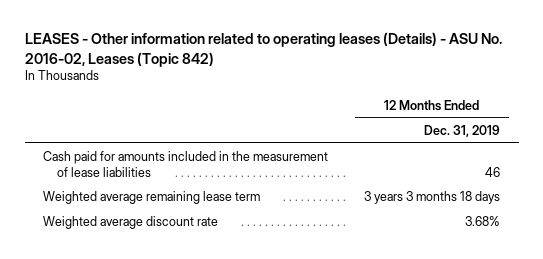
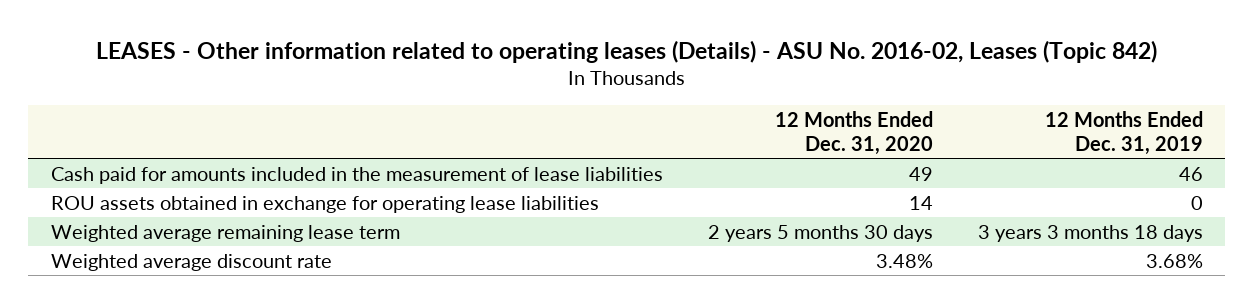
none -> [774,110,933,155] 12 Months Ended Dec. 31, 2020
none -> [50,195,599,213] ROU assets obtained in exchange for operating lease liabilities

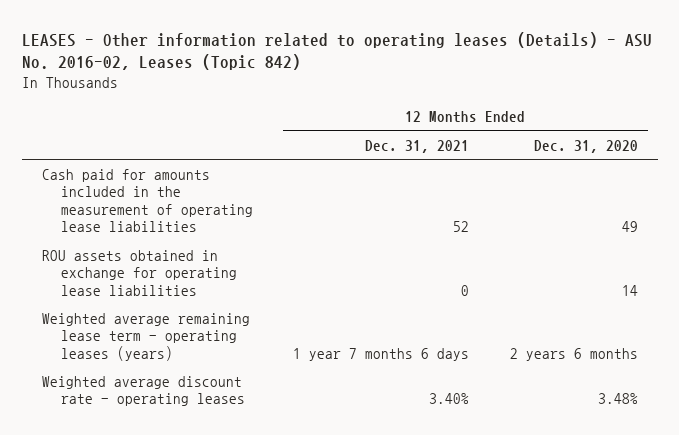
[1044,110,1203,155] 12 Months Ended Dec. 31, 2019 -> none
none -> [365,139,470,153] Dec. 31, 2021
[50,166,663,184] Cash paid for amounts included in the measurement of lease liabilities -> [41,169,254,233] Cash paid for amounts included in the measurement of operating lease liabilities
[50,224,400,242] Weighted average remaining lease term -> [41,313,250,361] Weighted average remaining lease term - operating leases (years)
[707,224,933,242] 2 years 5 months 30 days -> [509,347,638,361] 2 years 6 months
[50,253,332,271] Weighted average discount rate -> [41,376,246,407] Weighted average discount rate - operating leases

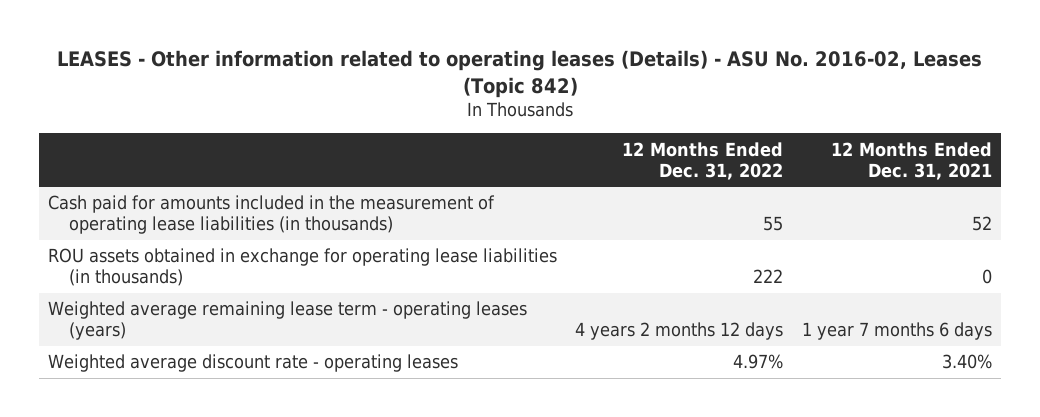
[533,139,638,153] Dec. 31, 2020 -> none
none -> [622,141,784,180] 12 Months Ended Dec. 31, 2022
[41,169,254,233] Cash paid for amounts included in the measurement of operating lease liabilities -> [47,195,495,235] Cash paid for amounts included in the measurement of operating lease liabilities (in thousands)
[41,250,238,296] ROU assets obtained in exchange for operating lease liabilities -> [47,248,557,287] ROU assets obtained in exchange for operating lease liabilities (in thousands)

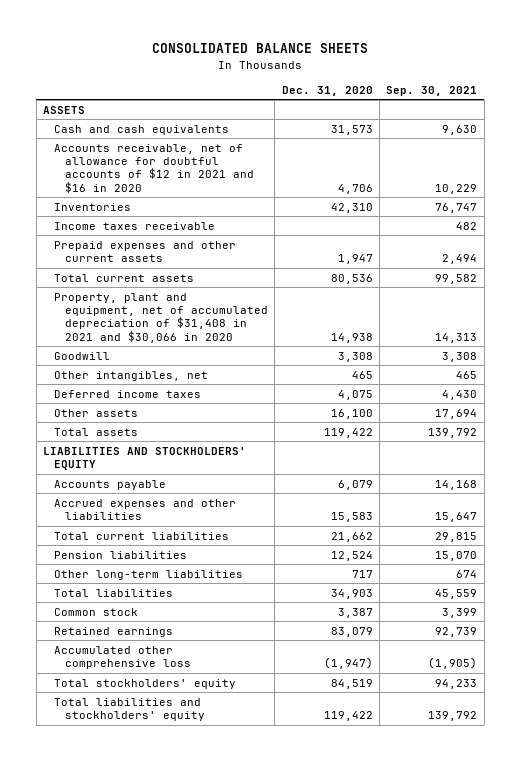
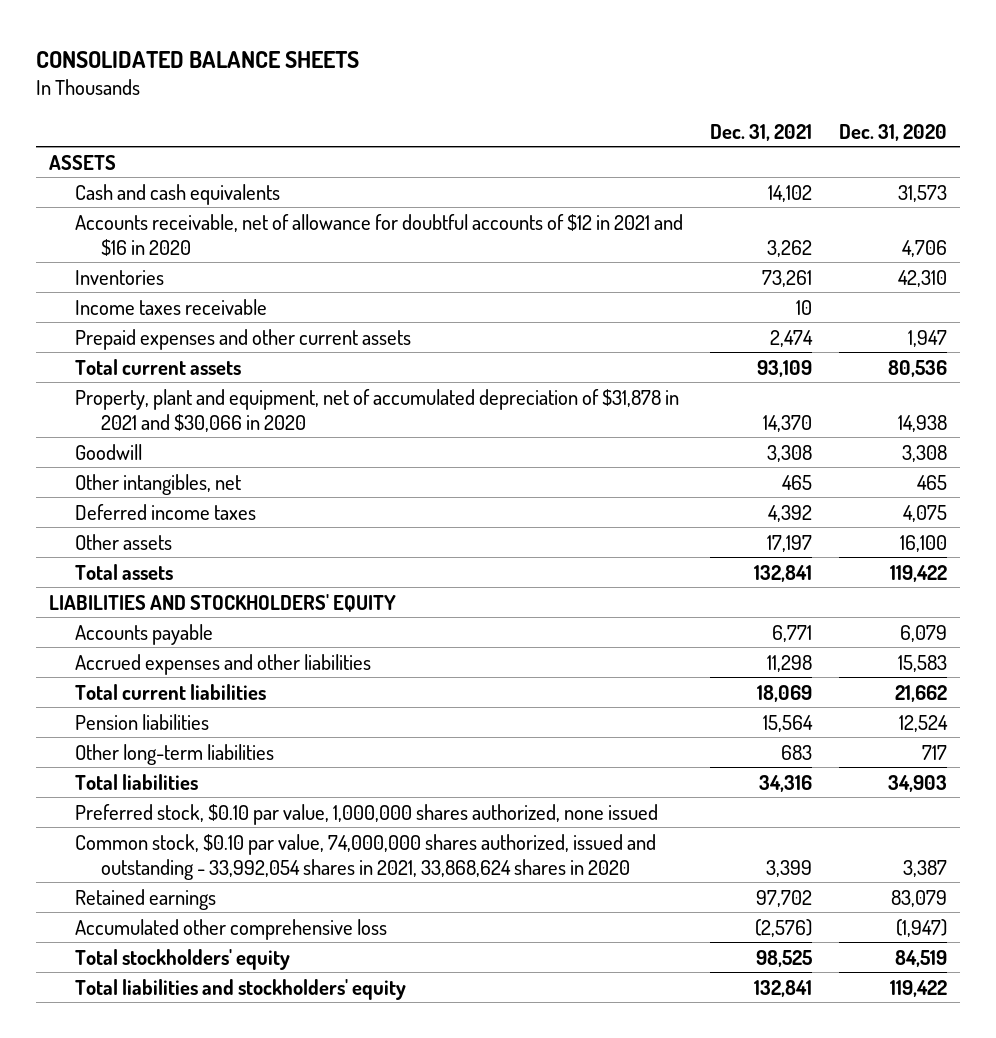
[386,85,478,96] Sep. 30, 2021 -> none
none -> [709,123,812,141] Dec. 31, 2021
[53,292,269,343] Property, plant and equipment, net of accumulated depreciation of $31,408 in 2021 and $30,066 in 2020 -> [75,388,680,432] Property, plant and equipment, net of accumulated depreciation of $31,878 in 2021 and $30,066 in 2020
none -> [75,803,659,825] Preferred stock, $0.10 par value, 1,000,000 shares authorized, none issued
[53,607,138,616] Common stock -> [75,833,657,880] Common stock, $0.10 par value, 74,000,000 shares authorized, issued and outstanding - 33,992,054 shares in 2021, 33,868,624 shares in 2020

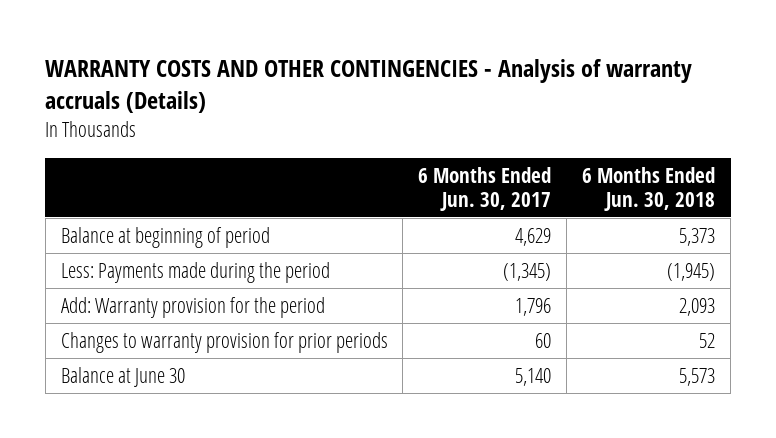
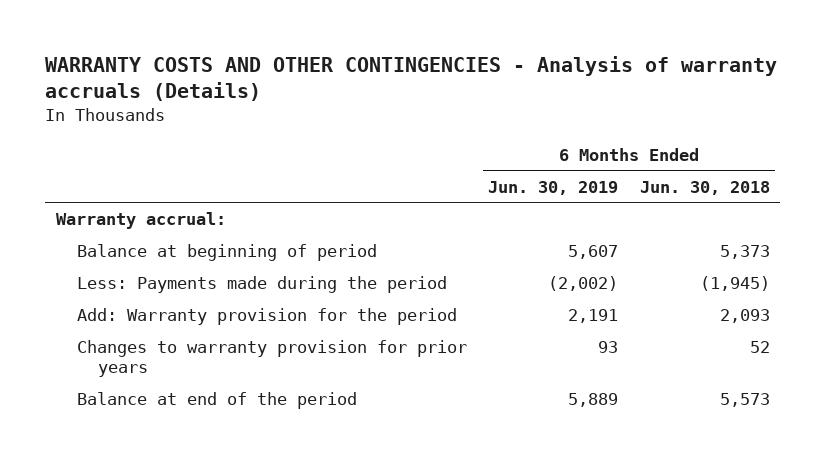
[418,166,552,212] 6 Months Ended Jun. 30, 2017 -> none
none -> [488,180,619,195] Jun. 30, 2019
none -> [55,212,226,230] Warranty accrual:
[60,331,388,353] Changes to warranty provision for prior periods -> [77,340,468,377] Changes to warranty provision for prior years
[60,366,185,387] Balance at June 30 -> [77,392,358,410] Balance at end of the period

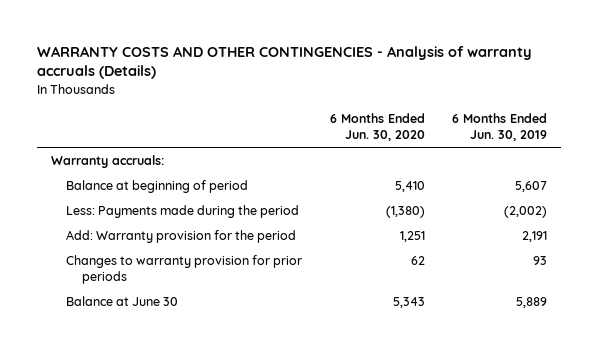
[639,180,770,195] Jun. 30, 2018 -> none
none -> [329,113,425,142] 6 Months Ended Jun. 30, 2020
[55,212,226,230] Warranty accrual: -> [50,155,164,169] Warranty accruals:
[77,340,468,377] Changes to warranty provision for prior years -> [66,255,303,285] Changes to warranty provision for prior periods
[77,392,358,410] Balance at end of the period -> [66,296,179,307] Balance at June 30

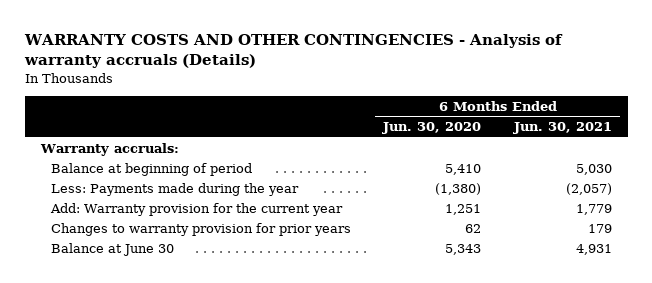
[452,113,548,142] 6 Months Ended Jun. 30, 2019 -> none
none -> [512,122,612,135] Jun. 30, 2021
[66,205,300,219] Less: Payments made during the period -> [51,182,300,196] Less: Payments made during the year
[66,230,297,244] Add: Warranty provision for the period -> [50,202,344,216] Add: Warranty provision for the current year
[66,255,303,285] Changes to warranty provision for prior periods -> [51,222,352,236] Changes to warranty provision for prior years

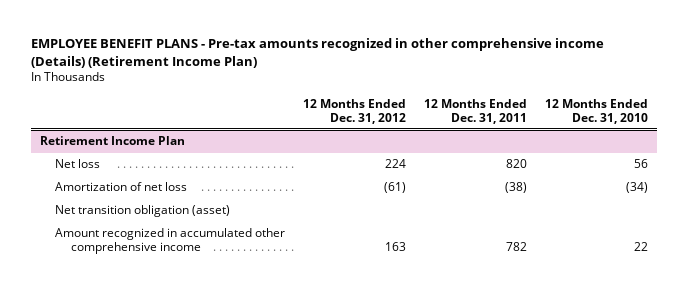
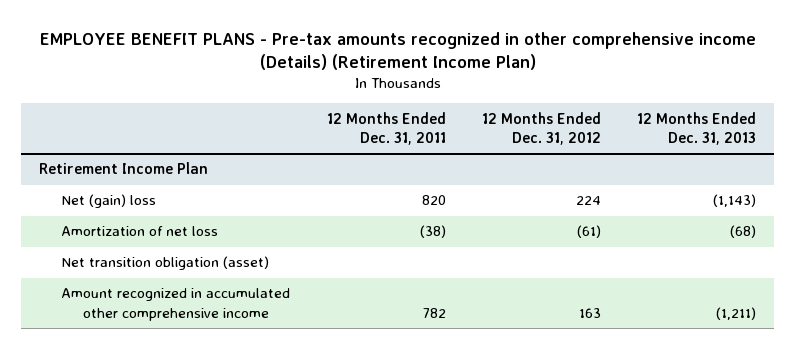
[545,98,649,124] 12 Months Ended Dec. 31, 2010 -> none
none -> [636,111,756,146] 12 Months Ended Dec. 31, 2013
[55,159,101,169] Net loss -> [61,194,157,209] Net (gain) loss

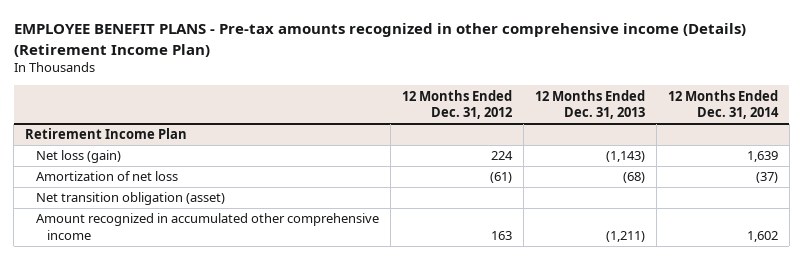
[326,111,446,146] 12 Months Ended Dec. 31, 2011 -> none
none -> [667,89,779,120] 12 Months Ended Dec. 31, 2014
[61,194,157,209] Net (gain) loss -> [36,150,122,164] Net loss (gain)

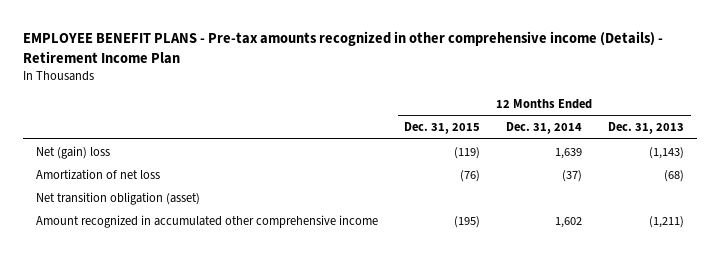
[13,23,746,57] EMPLOYEE BENEFIT PLANS - Pre-tax amounts recognized in other comprehensive income (Details) (Retirement Income Plan) -> [23,30,664,64] EMPLOYEE BENEFIT PLANS - Pre-tax amounts recognized in other comprehensive income (Details) - Retirement Income Plan
[402,89,513,120] 12 Months Ended Dec. 31, 2012 -> none
none -> [404,122,481,135] Dec. 31, 2015
[25,128,188,140] Retirement Income Plan -> none
[36,150,122,164] Net loss (gain) -> [36,145,111,159] Net (gain) loss

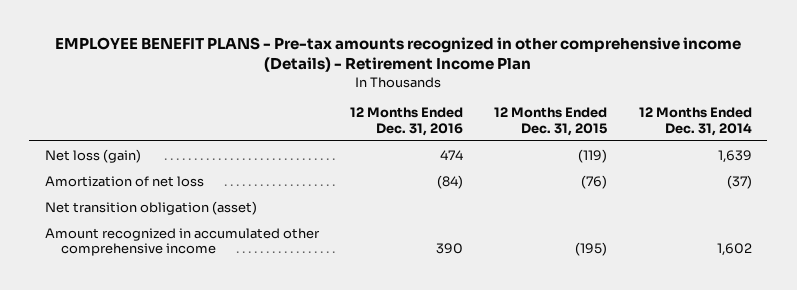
[608,122,685,135] Dec. 31, 2013 -> none
none -> [350,107,464,136] 12 Months Ended Dec. 31, 2016
[36,145,111,159] Net (gain) loss -> [45,148,142,163] Net loss (gain)

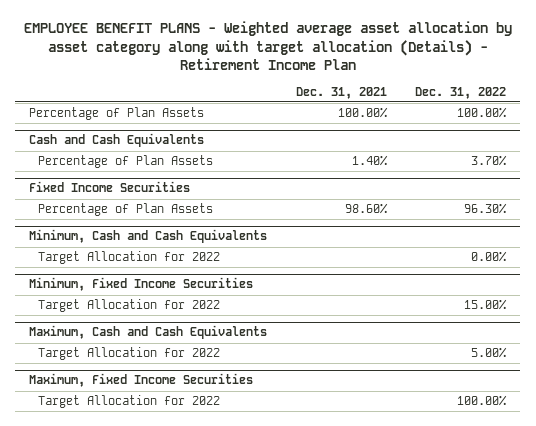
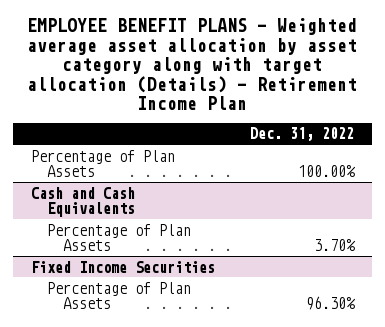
[295,86,387,99] Dec. 31, 2021 -> none
[29,229,268,244] Minimum, Cash and Cash Equivalents -> none
[38,251,221,265] Target Allocation for 2022 -> none
[29,277,254,292] Minimum, Fixed Income Securities -> none
[38,299,221,313] Target Allocation for 2022 -> none
[29,325,268,340] Maximum, Cash and Cash Equivalents -> none
[38,347,221,361] Target Allocation for 2022 -> none
[29,373,254,388] Maximum, Fixed Income Securities -> none
[38,395,221,409] Target Allocation for 2022 -> none

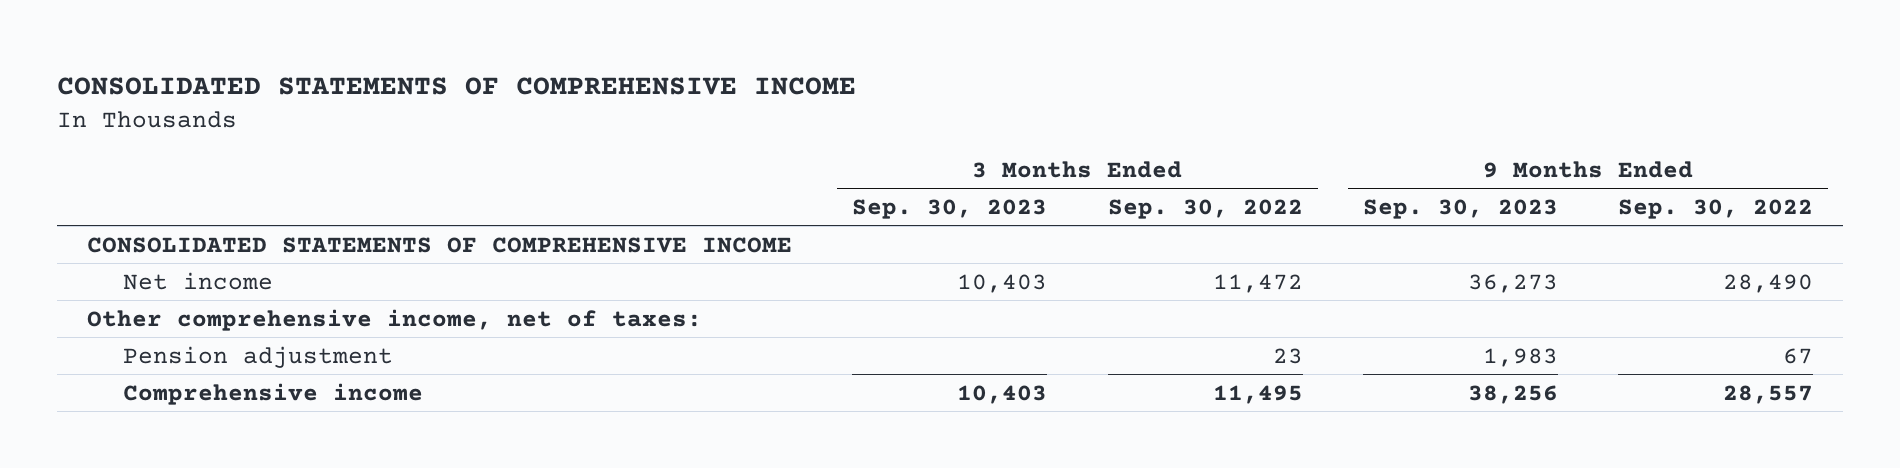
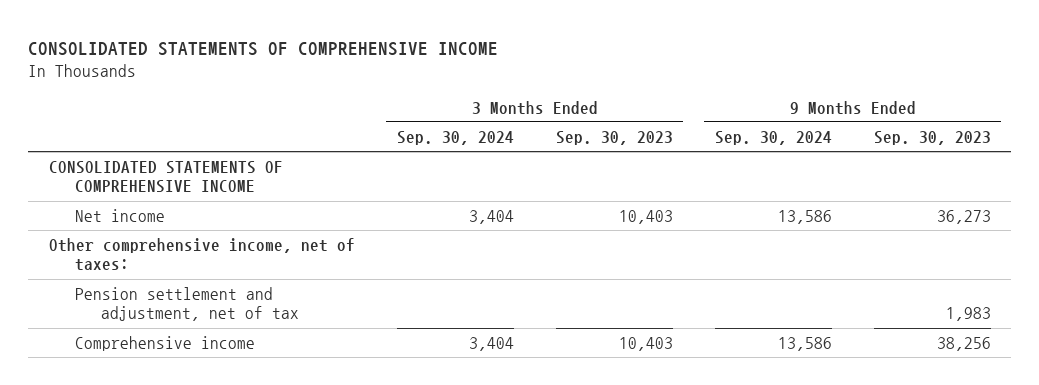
[1107,198,1303,219] Sep. 30, 2022 -> none
[1618,198,1814,219] Sep. 30, 2022 -> none
none -> [396,130,514,145] Sep. 30, 2024
none -> [714,130,832,145] Sep. 30, 2024
[122,345,393,368] Pension adjustment -> [75,286,300,322] Pension settlement and adjustment, net of tax

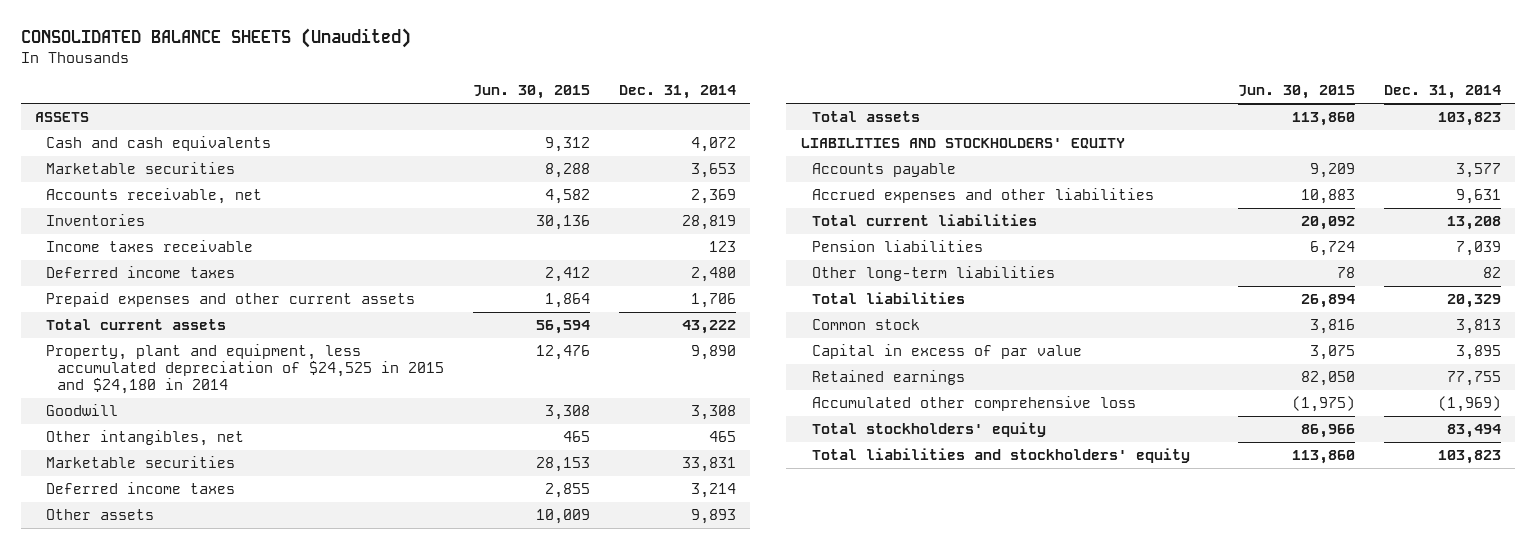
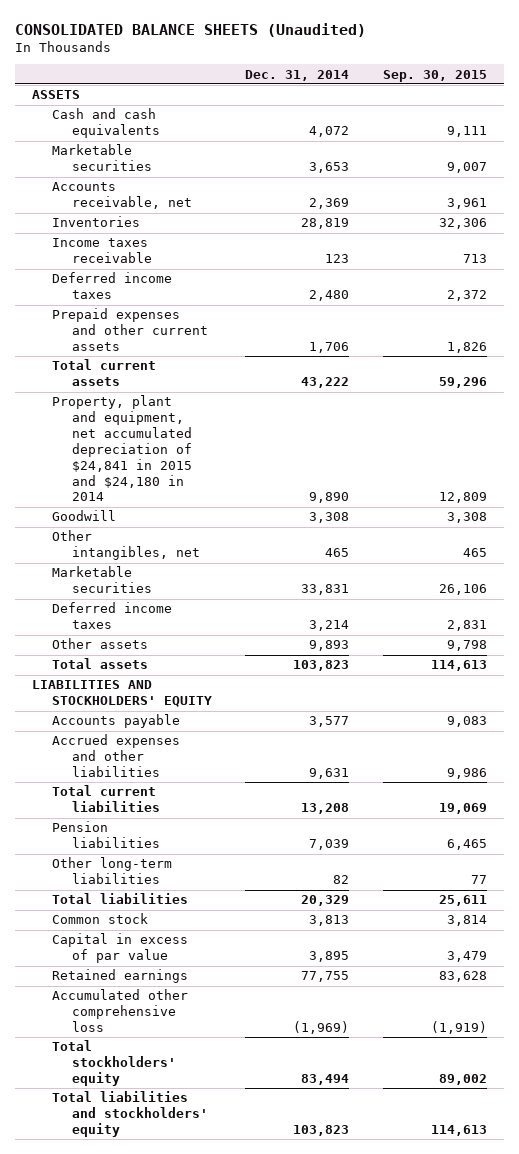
[473,85,591,100] Jun. 30, 2015 -> none
none -> [382,69,487,82] Sep. 30, 2015
[46,344,445,394] Property, plant and equipment, less accumulated depreciation of $24,525 in 2015 and $24,180 in 2014 -> [51,395,192,502] Property, plant and equipment, net accumulated depreciation of $24,841 in 2015 and $24,180 in 2014

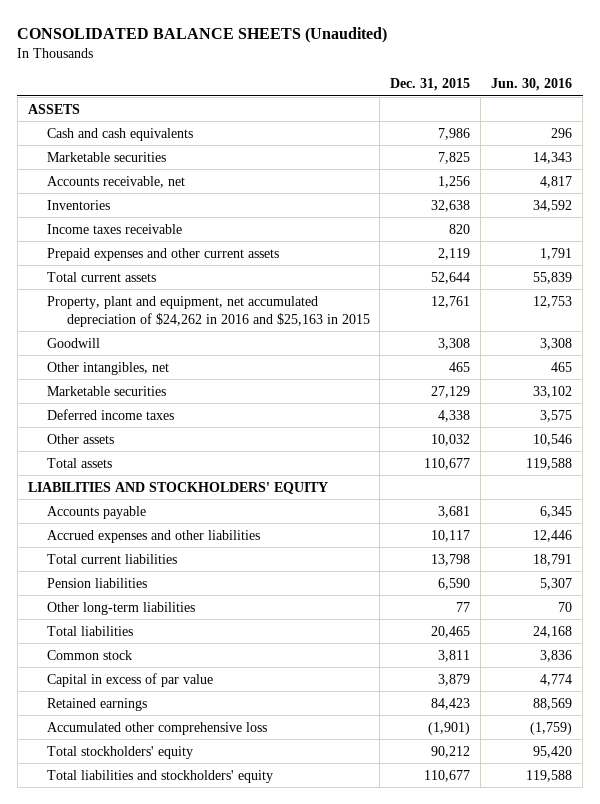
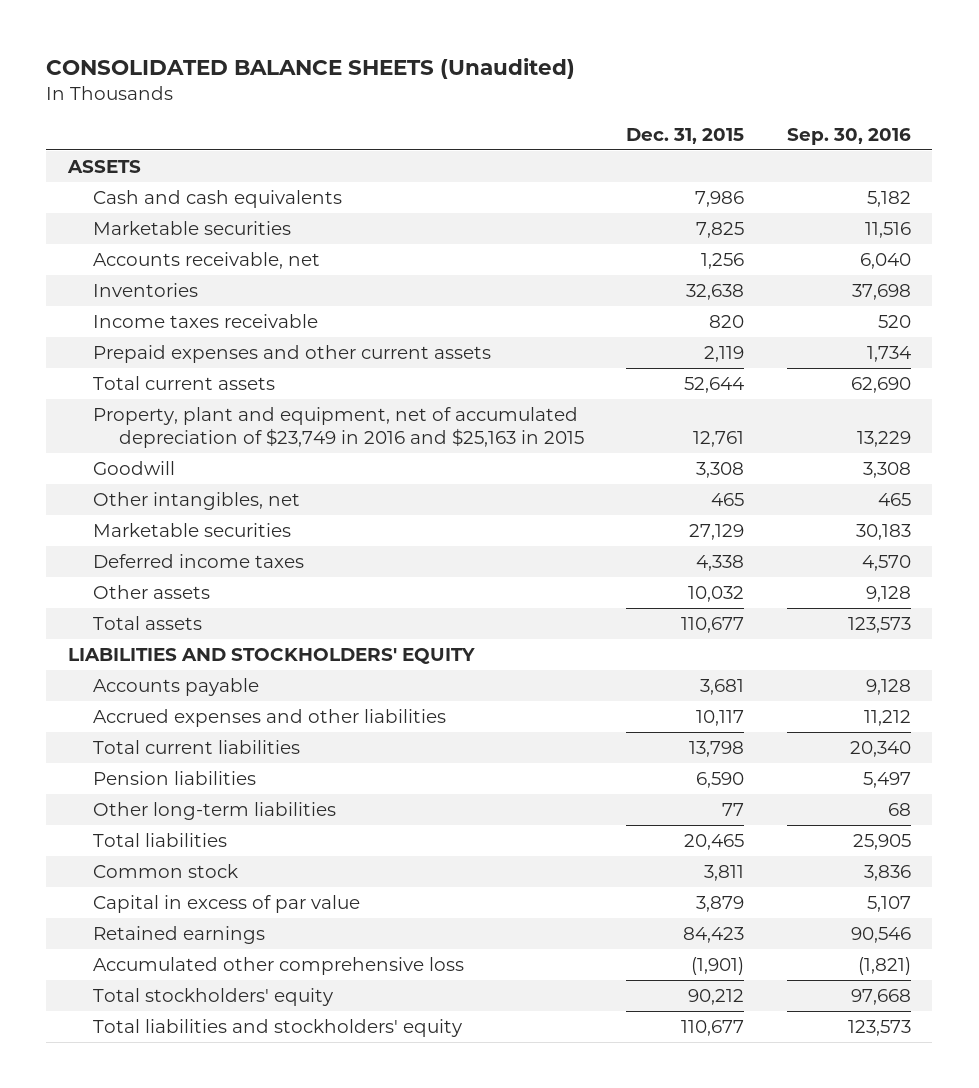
[491,78,573,92] Jun. 30, 2016 -> none
none -> [787,128,912,146] Sep. 30, 2016
[47,295,370,327] Property, plant and equipment, net accumulated depreciation of $24,262 in 2016 and $25,163 in 2015 -> [93,407,584,449] Property, plant and equipment, net of accumulated depreciation of $23,749 in 2016 and $25,163 in 2015

